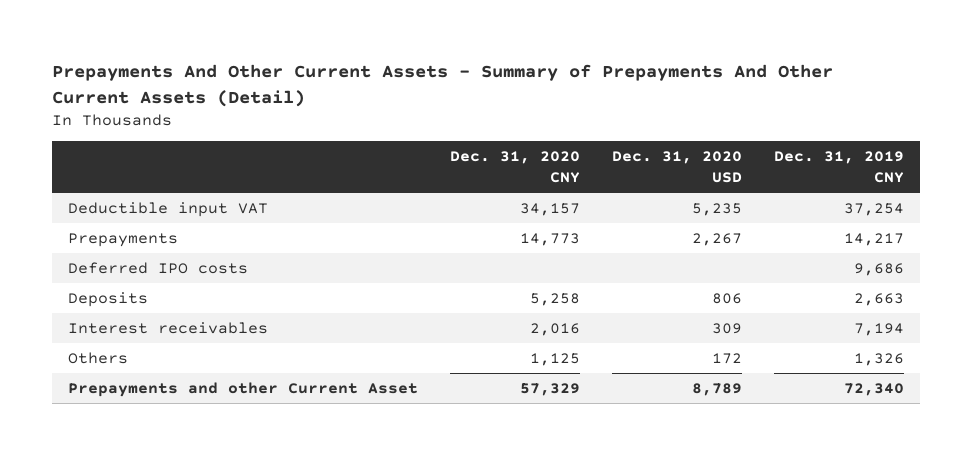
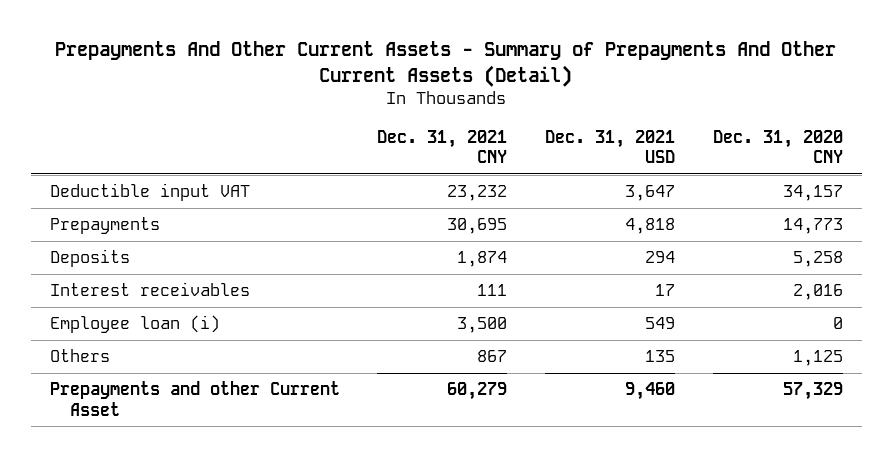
[611,151,742,183] Dec. 31, 2020 USD -> none
[773,151,904,183] Dec. 31, 2019 CNY -> none
none -> [377,129,508,164] Dec. 31, 2021 CNY
none -> [545,129,676,164] Dec. 31, 2021 USD
[67,262,248,275] Deferred IPO costs -> none
none -> [49,315,220,334] Employee loan (i)

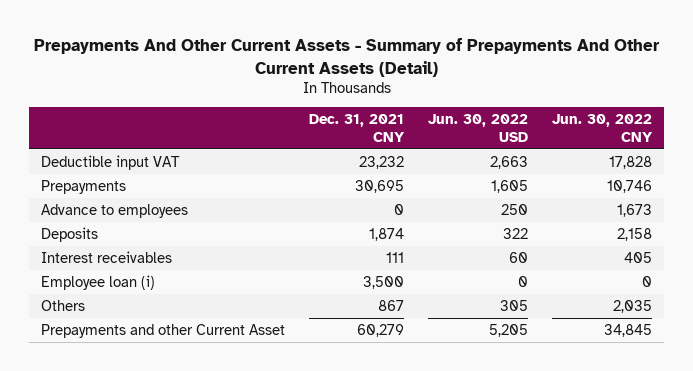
[545,129,676,164] Dec. 31, 2021 USD -> none
[712,129,843,164] Dec. 31, 2020 CNY -> none
none -> [427,114,528,142] Jun. 30, 2022 USD
none -> [551,114,653,142] Jun. 30, 2022 CNY
none -> [41,203,189,218] Advance to employees

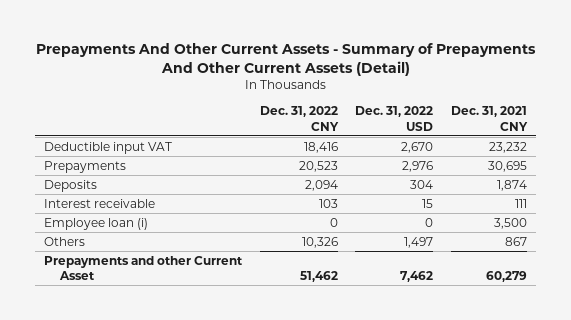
[427,114,528,142] Jun. 30, 2022 USD -> none
[551,114,653,142] Jun. 30, 2022 CNY -> none
none -> [259,106,339,131] Dec. 31, 2022 CNY
none -> [355,106,434,131] Dec. 31, 2022 USD
[41,203,189,218] Advance to employees -> none
[41,250,173,263] Interest receivables -> [44,198,156,208] Interest receivable

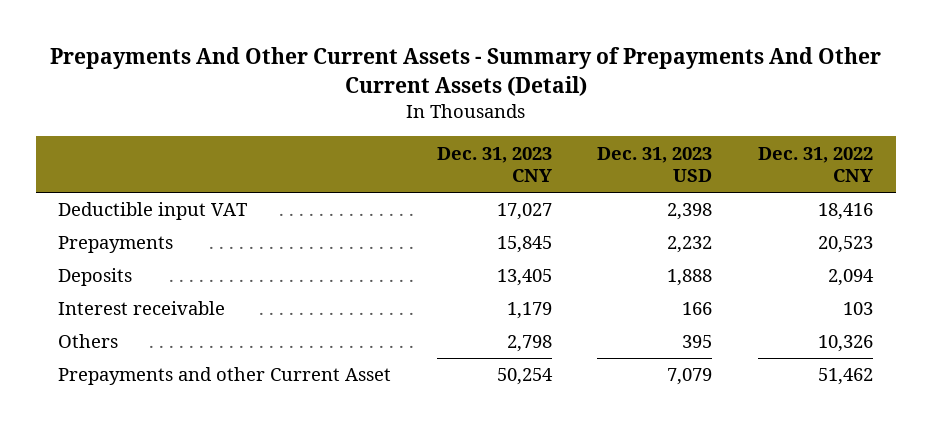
[355,106,434,131] Dec. 31, 2022 USD -> none
[451,106,529,131] Dec. 31, 2021 CNY -> none
none -> [436,146,552,183] Dec. 31, 2023 CNY
none -> [597,146,713,183] Dec. 31, 2023 USD
[44,217,149,230] Employee loan (i) -> none

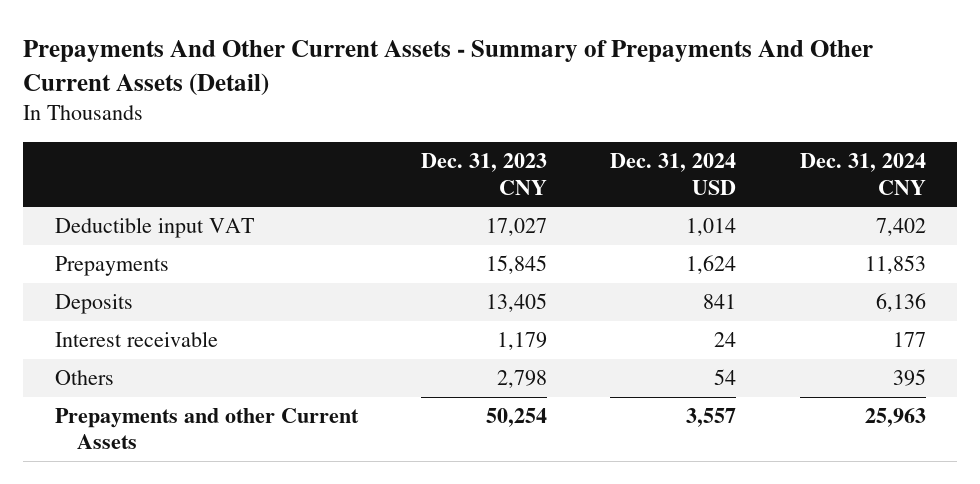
[597,146,713,183] Dec. 31, 2023 USD -> none
[757,146,873,183] Dec. 31, 2022 CNY -> none
none -> [610,153,737,195] Dec. 31, 2024 USD
none -> [799,153,926,195] Dec. 31, 2024 CNY
[58,367,392,386] Prepayments and other Current Asset -> [54,408,359,450] Prepayments and other Current Assets

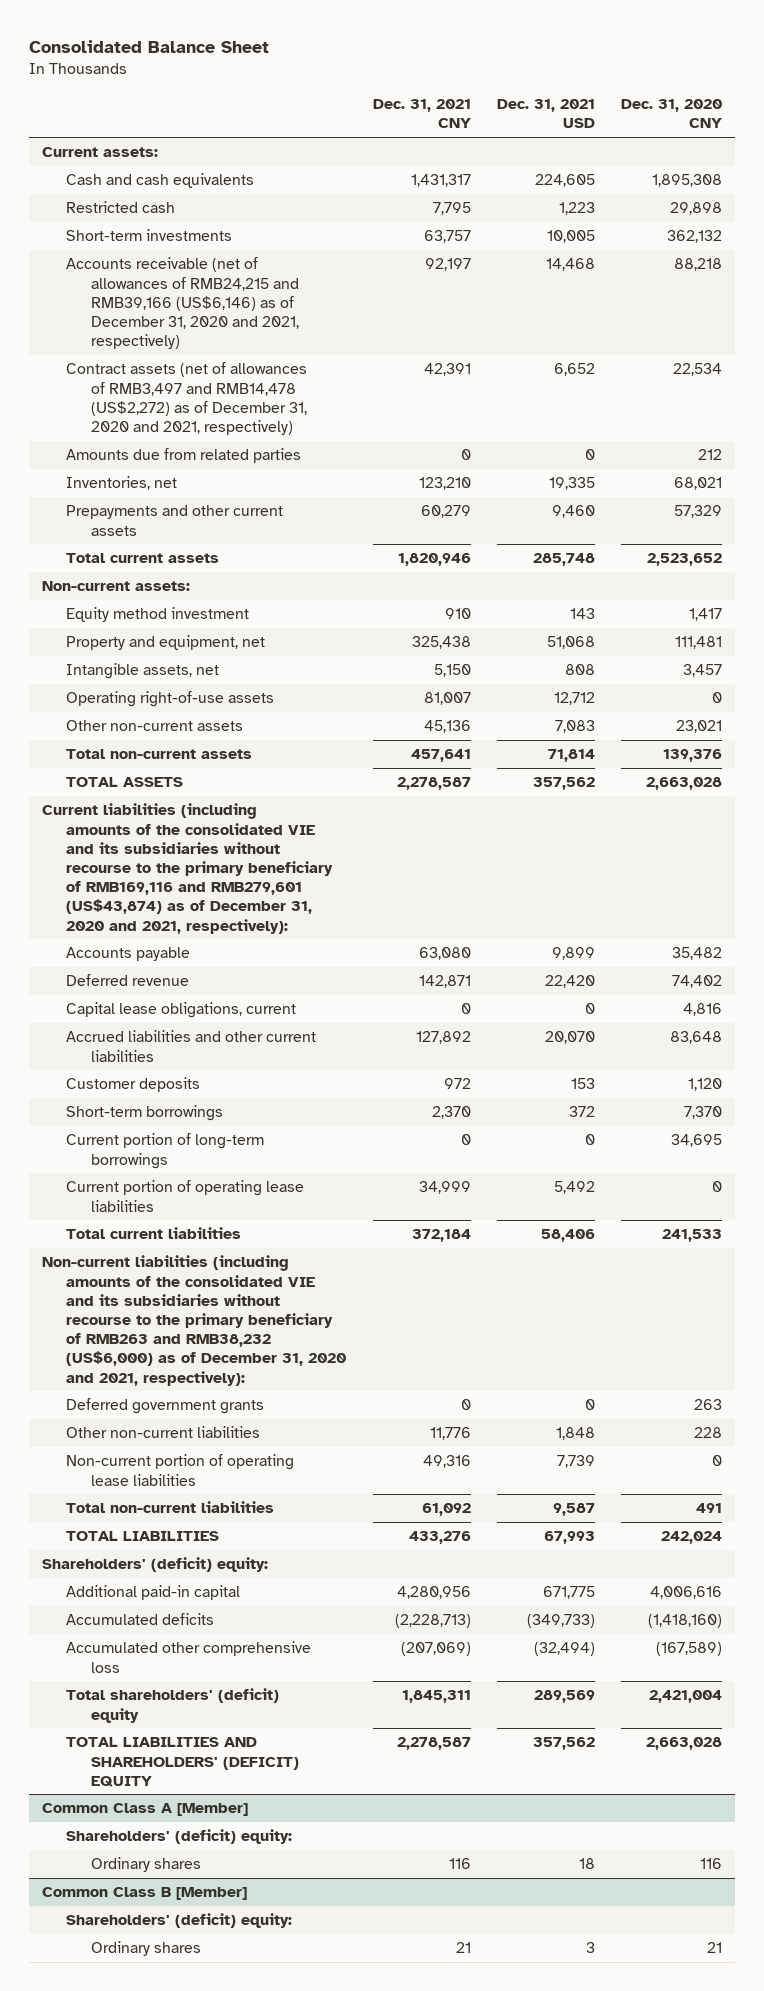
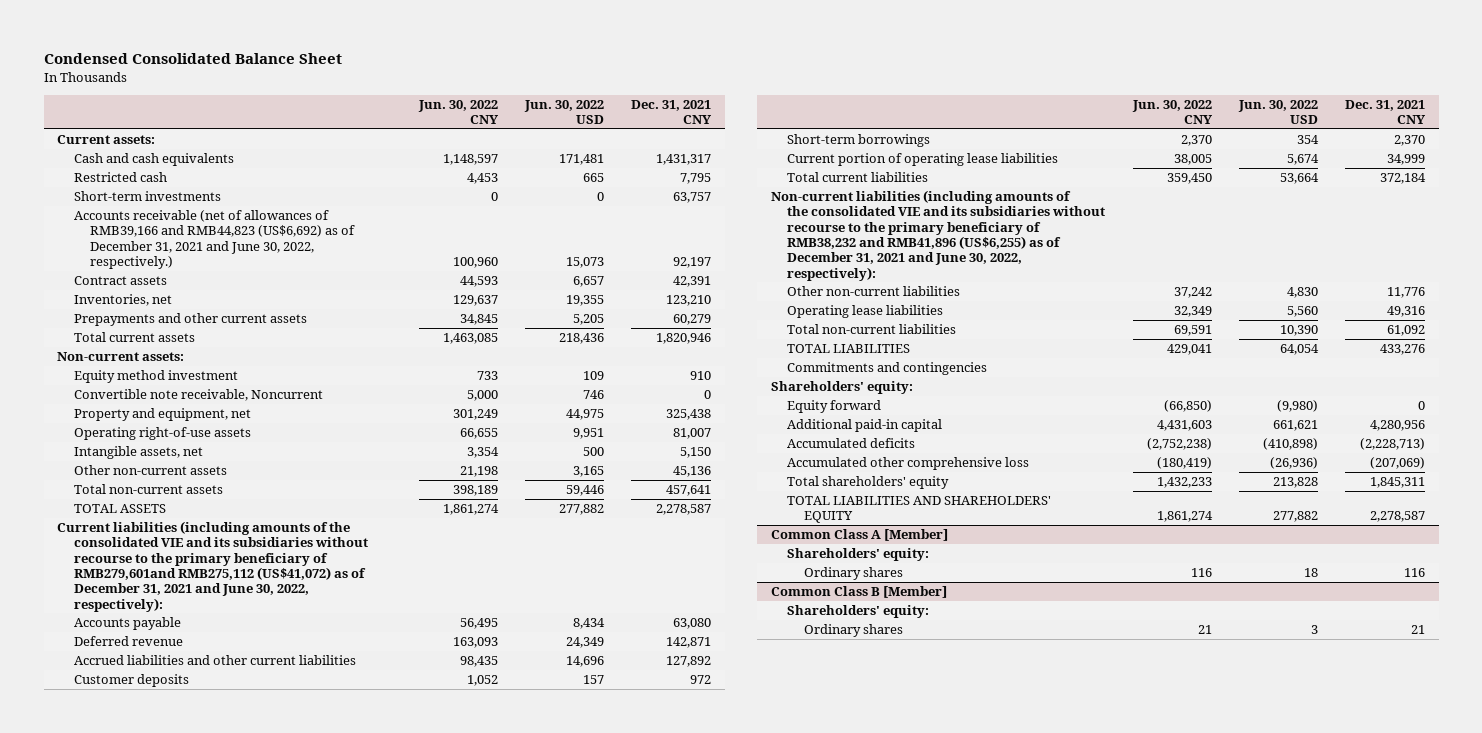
[28,39,269,53] Consolidated Balance Sheet -> [43,52,342,64] Condensed Consolidated Balance Sheet
[496,99,595,129] Dec. 31, 2021 USD -> none
[620,99,722,129] Dec. 31, 2020 CNY -> none
none -> [417,99,499,125] Jun. 30, 2022 CNY
none -> [523,99,604,125] Jun. 30, 2022 USD
[66,448,302,464] Amounts due from related parties -> none
[66,257,300,350] Accounts receivable (net of allowances of RMB24,215 and RMB39,166 (US$6,146) as of December 31, 2020 and 2021, respectively) -> [73,209,355,270] Accounts receivable (net of allowances of RMB39,166 and RMB44,823 (US$6,692) as of December 31, 2021 and June 30, 2022, respectively.)
[66,362,308,436] Contract assets (net of allowances of RMB3,497 and RMB14,478 (US$2,272) as of December 31, 2020 and 2021, respectively) -> [73,275,167,285] Contract assets
none -> [73,388,323,401] Convertible note receivable, Noncurrent
[66,663,220,680] Intangible assets, net -> [73,445,203,459] Intangible assets, net
[41,803,334,934] Current liabilities (including amounts of the consolidated VIE and its subsidiaries without recourse to the primary beneficiary of RMB169,116 and RMB279,601 (US$43,874) as of December 31, 2020 and 2021, respectively): -> [57,520,368,612] Current liabilities (including amounts of the consolidated VIE and its subsidiaries without recourse to the primary beneficiary of RMB279,601and RMB275,112 (US$41,072) as of December 31, 2021 and June 30, 2022, respectively):
[66,1002,297,1019] Capital lease obligations, current -> none
[66,1133,265,1169] Current portion of long-term borrowings -> none
[66,1398,265,1415] Deferred government grants -> none
[41,1255,347,1386] Non-current liabilities (including amounts of the consolidated VIE and its subsidiaries without recourse to the primary beneficiary of RMB263 and RMB38,232 (US$6,000) as of December 31, 2020 and 2021, respectively): -> [771,189,1106,281] Non-current liabilities (including amounts of the consolidated VIE and its subsidiaries without recourse to the primary beneficiary of RMB38,232 and RMB41,896 (US$6,255) as of December 31, 2021 and June 30, 2022, respectively):
[66,1454,295,1486] Non-current portion of operating lease liabilities -> [787,304,944,318] Operating lease liabilities
none -> [787,361,988,375] Commitments and contingencies
[41,1557,268,1573] Shareholders' (deficit) equity: -> [771,380,914,394] Shareholders' equity:
none -> [787,399,882,413] Equity forward
[66,1688,280,1723] Total shareholders' (deficit) equity -> [787,475,950,489] Total shareholders' equity
[66,1737,300,1787] TOTAL LIABILITIES AND SHAREHOLDERS' (DEFICIT) EQUITY -> [787,495,1052,524] TOTAL LIABILITIES AND SHAREHOLDERS' EQUITY
[66,1829,293,1845] Shareholders' (deficit) equity: -> [787,547,930,561] Shareholders' equity:
[66,1913,293,1929] Shareholders' (deficit) equity: -> [787,604,930,618] Shareholders' equity:

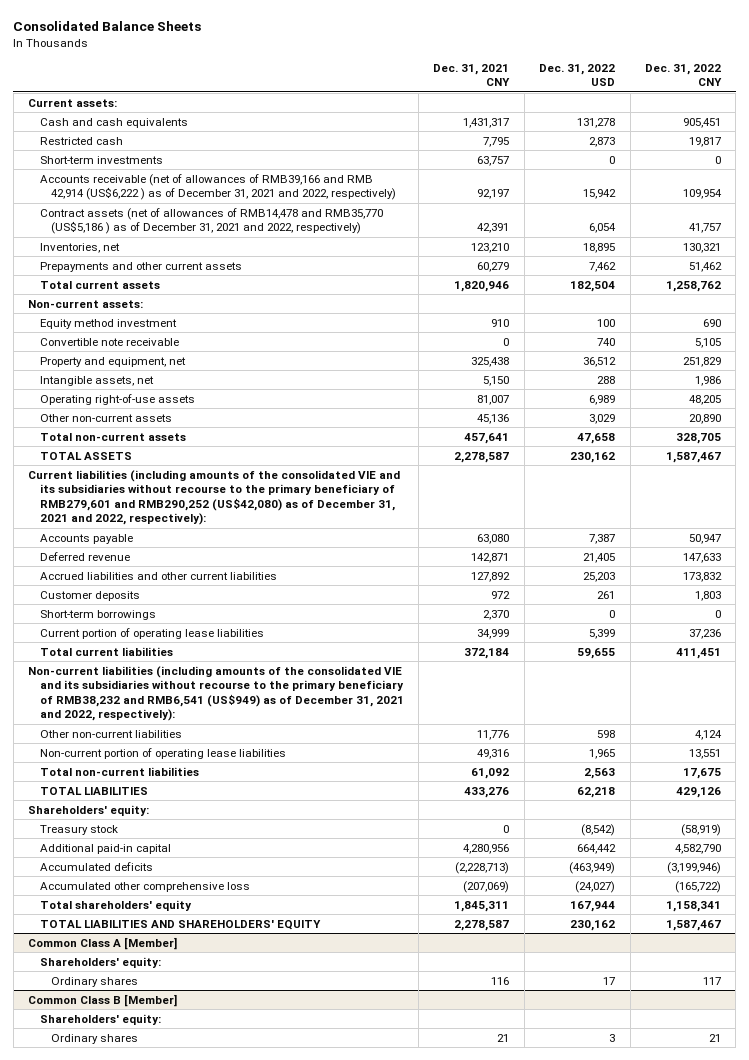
[43,52,342,64] Condensed Consolidated Balance Sheet -> [13,21,202,32] Consolidated Balance Sheets
[417,99,499,125] Jun. 30, 2022 CNY -> none
[523,99,604,125] Jun. 30, 2022 USD -> none
none -> [539,63,616,87] Dec. 31, 2022 USD
none -> [644,63,722,87] Dec. 31, 2022 CNY
[73,209,355,270] Accounts receivable (net of allowances of RMB39,166 and RMB44,823 (US$6,692) as of December 31, 2021 and June 30, 2022, respectively.) -> [39,173,396,201] Accounts receivable (net of allowances of RMB39,166 and RMB 42,914 (US$6,222 ) as of December 31, 2021 and 2022, respectively)
[73,275,167,285] Contract assets -> [39,207,383,235] Contract assets (net of allowances of RMB14,478 and RMB35,770 (US$5,186 ) as of December 31, 2021 and 2022, respectively)
[73,388,323,401] Convertible note receivable, Noncurrent -> [39,337,179,346] Convertible note receivable
[73,426,251,440] Operating right-of-use assets -> [39,393,195,405] Operating right-of-use assets
[57,520,368,612] Current liabilities (including amounts of the consolidated VIE and its subsidiaries without recourse to the primary beneficiary of RMB279,601and RMB275,112 (US$41,072) as of December 31, 2021 and June 30, 2022, respectively): -> [28,469,401,526] Current liabilities (including amounts of the consolidated VIE and its subsidiaries without recourse to the primary beneficiary of RMB279,601 and RMB290,252 (US$42,080) as of December 31, 2021 and 2022, respectively):
[771,189,1106,281] Non-current liabilities (including amounts of the consolidated VIE and its subsidiaries without recourse to the primary beneficiary of RMB38,232 and RMB41,896 (US$6,255) as of December 31, 2021 and June 30, 2022, respectively): -> [28,665,404,722] Non-current liabilities (including amounts of the consolidated VIE and its subsidiaries without recourse to the primary beneficiary of RMB38,232 and RMB6,541 (US$949) as of December 31, 2021 and 2022, respectively):
[787,304,944,318] Operating lease liabilities -> [39,747,286,759] Non-current portion of operating lease liabilities
[787,361,988,375] Commitments and contingencies -> none
[787,399,882,413] Equity forward -> none
none -> [39,824,118,835] Treasury stock

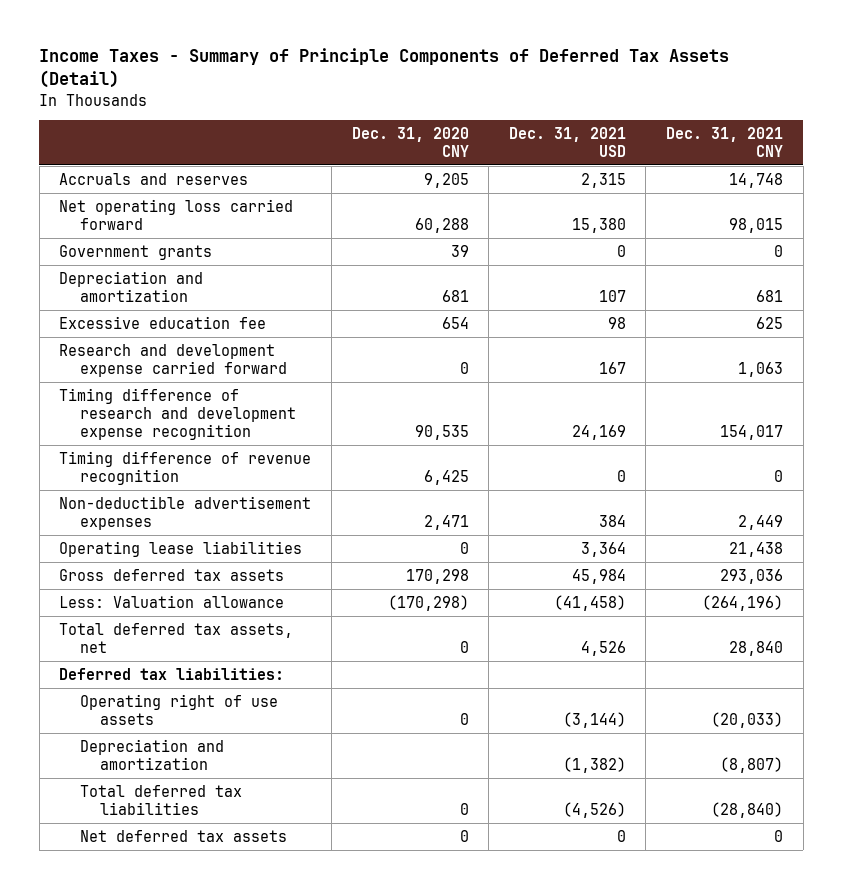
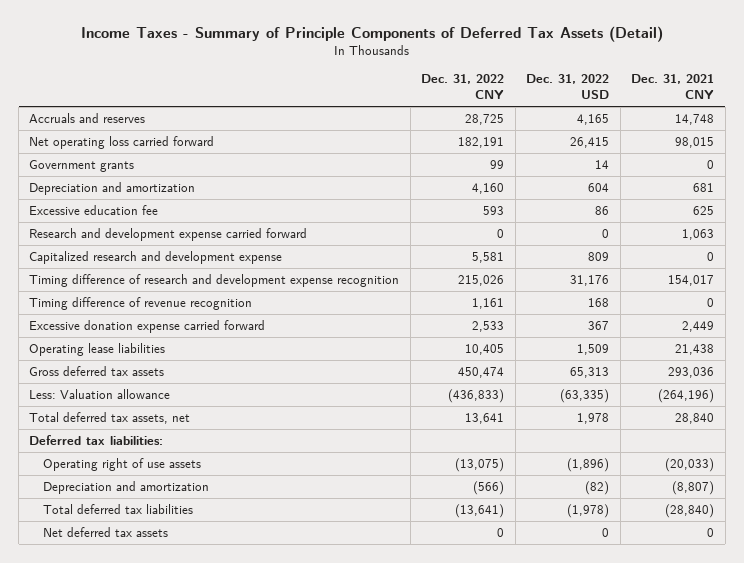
[351,127,469,158] Dec. 31, 2020 CNY -> none
[508,127,626,158] Dec. 31, 2021 USD -> none
none -> [421,74,505,100] Dec. 31, 2022 CNY
none -> [526,74,610,100] Dec. 31, 2022 USD
none -> [29,250,283,264] Capitalized research and development expense
[59,495,312,530] Non-deductible advertisement expenses -> [29,319,266,333] Excessive donation expense carried forward

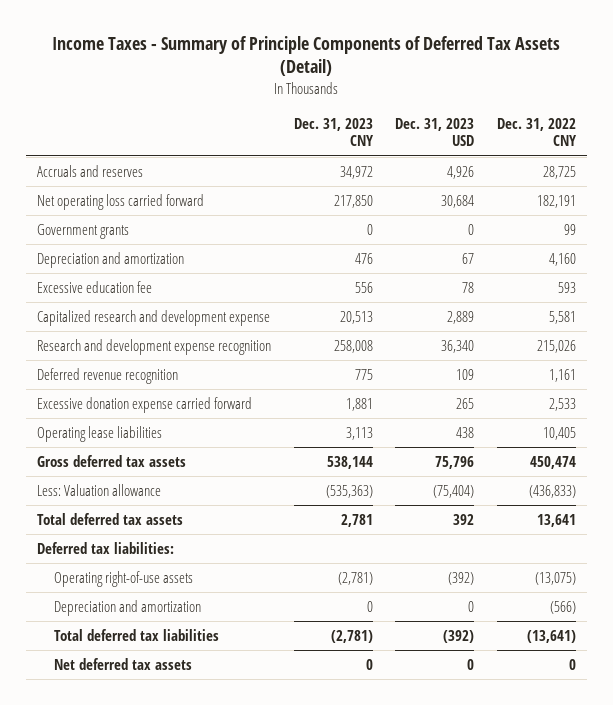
[526,74,610,100] Dec. 31, 2022 USD -> none
[631,74,715,100] Dec. 31, 2021 CNY -> none
none -> [293,117,374,147] Dec. 31, 2023 CNY
none -> [395,117,475,147] Dec. 31, 2023 USD
[29,227,308,241] Research and development expense carried forward -> none
[29,273,400,287] Timing difference of research and development expense recognition -> [37,338,272,355] Research and development expense recognition
[29,296,253,310] Timing difference of revenue recognition -> [37,367,179,384] Deferred revenue recognition
[29,411,191,424] Total deferred tax assets, net -> [37,512,184,525] Total deferred tax assets
[42,457,201,471] Operating right of use assets -> [53,570,193,587] Operating right-of-use assets

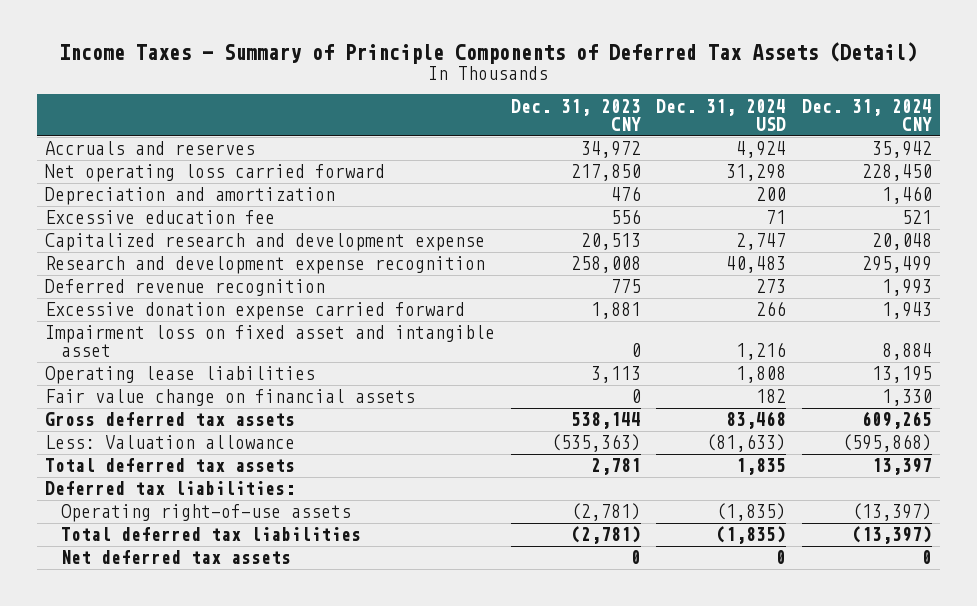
[395,117,475,147] Dec. 31, 2023 USD -> none
[496,117,577,147] Dec. 31, 2022 CNY -> none
none -> [656,98,787,131] Dec. 31, 2024 USD
none -> [801,98,932,131] Dec. 31, 2024 CNY
[37,223,130,239] Government grants -> none
none -> [44,325,495,358] Impairment loss on fixed asset and intangible asset
none -> [44,389,415,407] Fair value change on financial assets
[53,599,201,616] Depreciation and amortization -> none

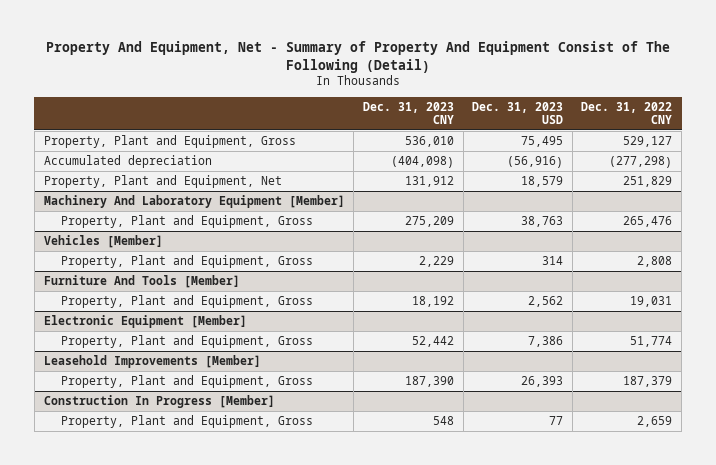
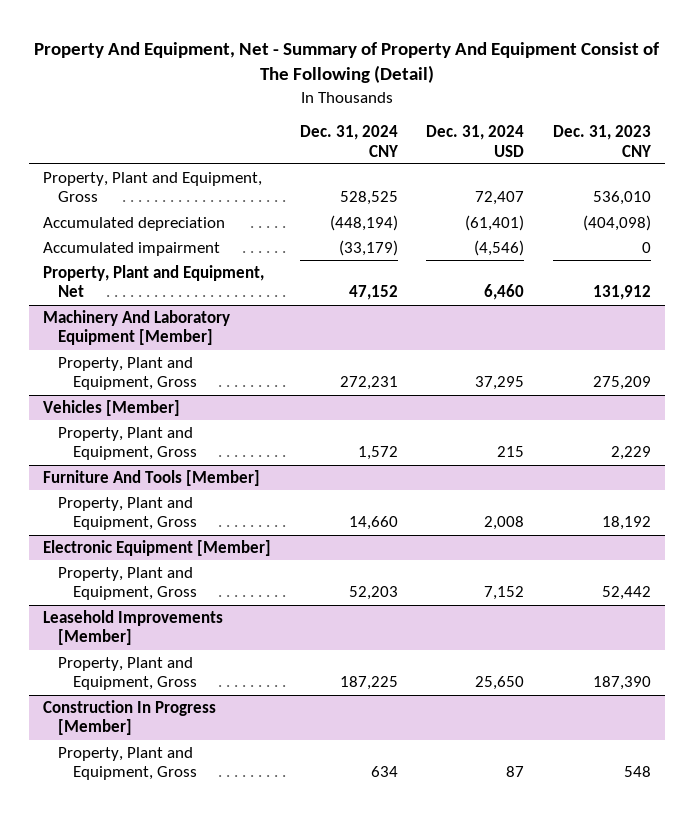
[472,101,564,125] Dec. 31, 2023 USD -> none
[581,101,673,125] Dec. 31, 2022 CNY -> none
none -> [299,125,398,157] Dec. 31, 2024 CNY
none -> [426,125,525,157] Dec. 31, 2024 USD
none -> [43,241,221,256] Accumulated impairment

